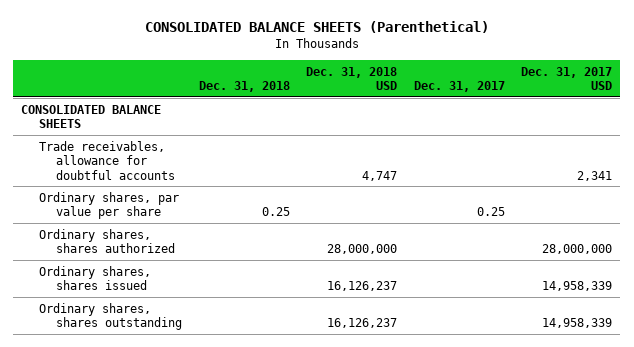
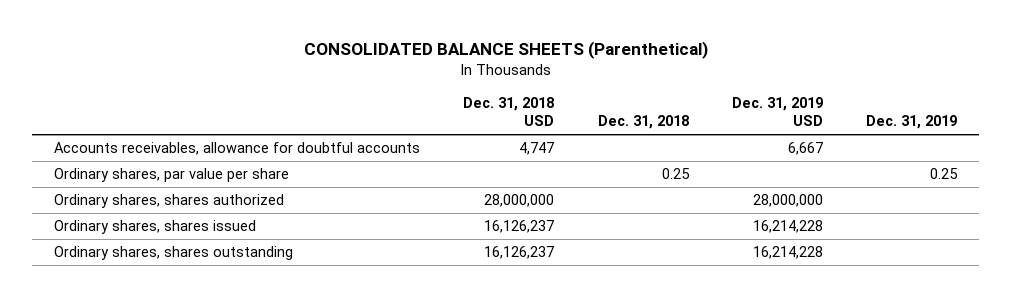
[413,81,505,93] Dec. 31, 2017 -> none
[521,66,613,91] Dec. 31, 2017 USD -> none
none -> [732,97,824,127] Dec. 31, 2019 USD
none -> [866,115,958,130] Dec. 31, 2019
[21,104,162,129] CONSOLIDATED BALANCE SHEETS -> none
[38,140,176,180] Trade receivables, allowance for doubtful accounts -> [54,142,421,156] Accounts receivables, allowance for doubtful accounts

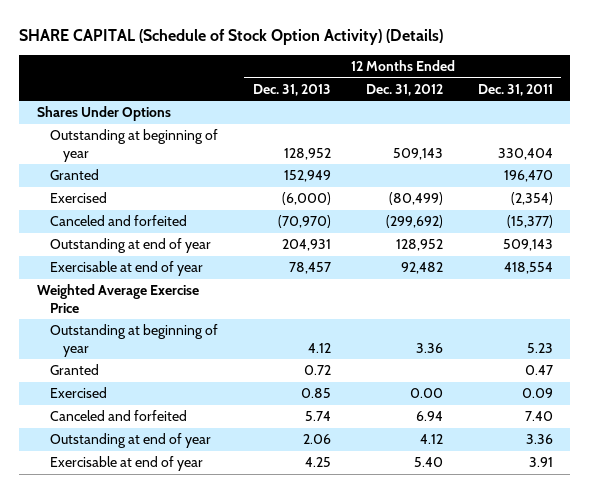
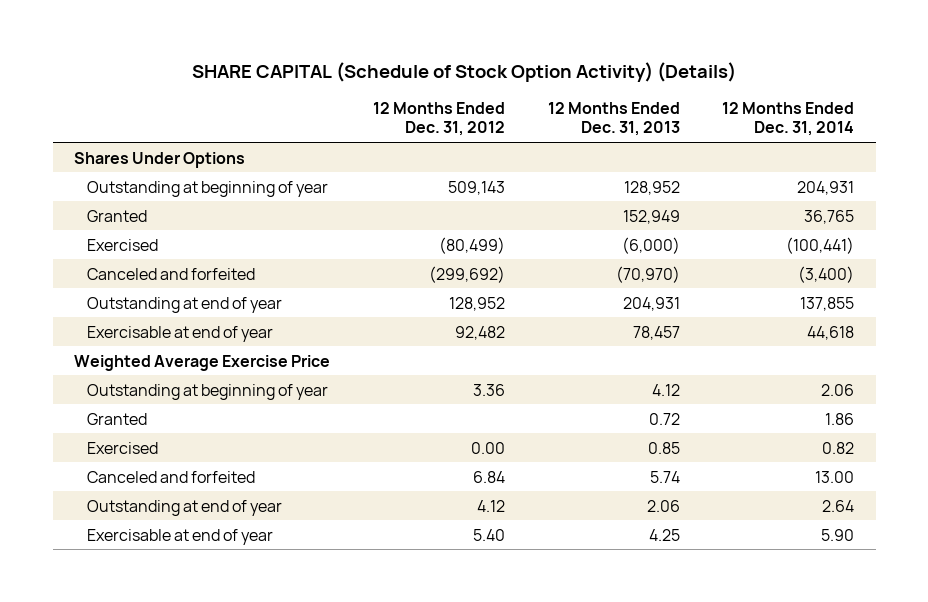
[477,83,553,96] Dec. 31, 2011 -> none
none -> [722,102,855,137] 12 Months Ended Dec. 31, 2014
[415,411,443,422] 6.94 -> [472,470,505,483] 6.84

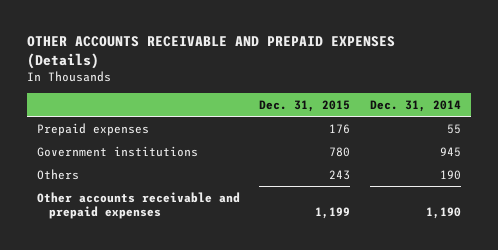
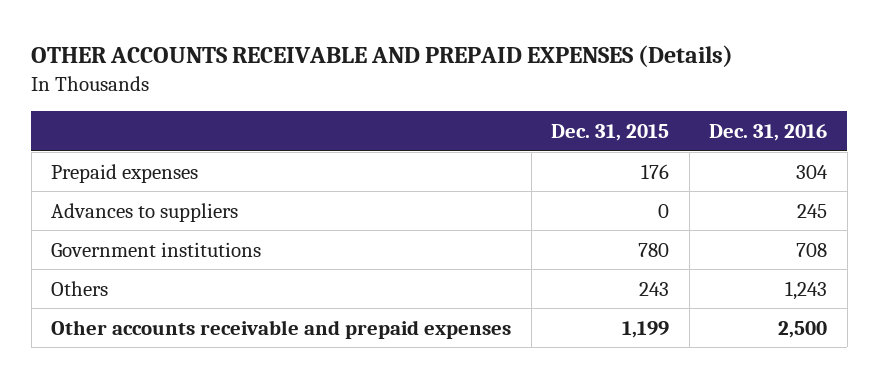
[370,100,462,113] Dec. 31, 2014 -> none
none -> [709,123,828,141] Dec. 31, 2016
none -> [51,202,239,222] Advances to suppliers

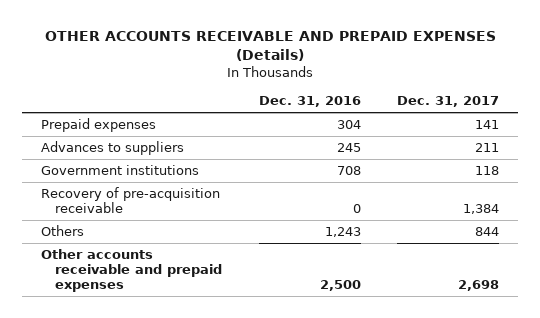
[551,123,670,141] Dec. 31, 2015 -> none
none -> [397,96,500,108] Dec. 31, 2017
none -> [40,187,220,213] Recovery of pre-acquisition receivable

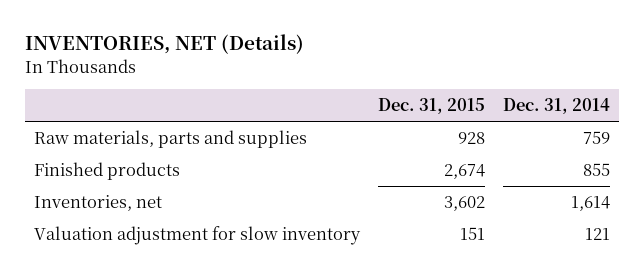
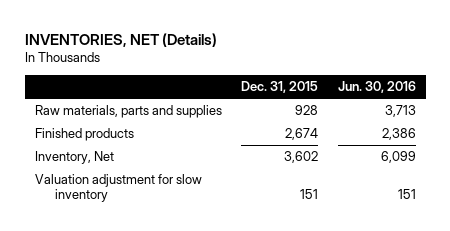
[502,98,610,115] Dec. 31, 2014 -> none
none -> [337,81,416,94] Jun. 30, 2016
[33,195,162,212] Inventories, net -> [34,151,114,165] Inventory, Net

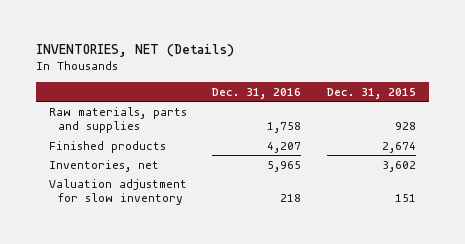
[337,81,416,94] Jun. 30, 2016 -> none
none -> [212,87,302,99] Dec. 31, 2016
[34,151,114,165] Inventory, Net -> [48,159,159,172] Inventories, net

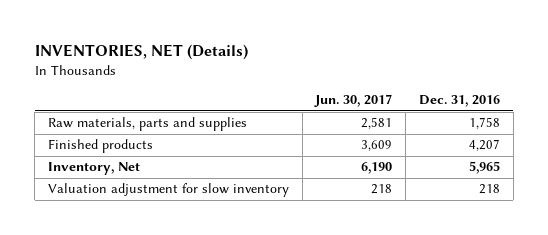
[327,87,417,99] Dec. 31, 2015 -> none
none -> [314,94,393,108] Jun. 30, 2017
[48,159,159,172] Inventories, net -> [47,162,140,176] Inventory, Net

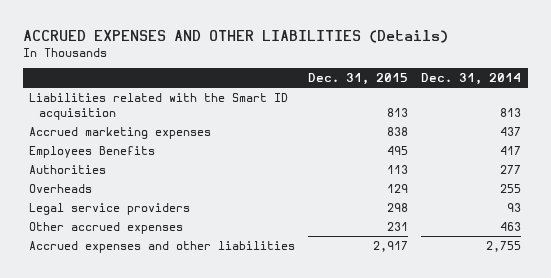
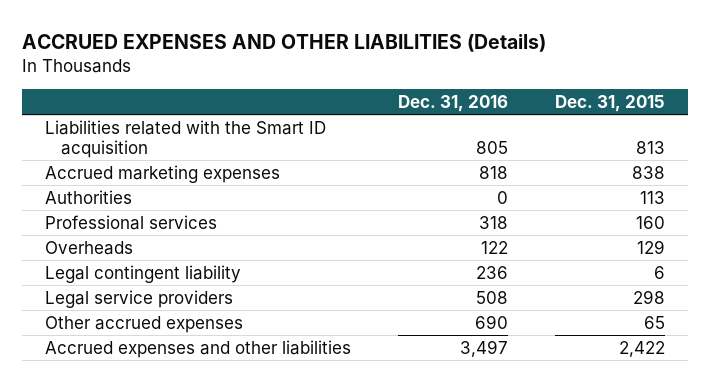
[421,73,522,86] Dec. 31, 2014 -> none
none -> [397,94,508,112] Dec. 31, 2016
[29,145,156,158] Employees Benefits -> none
none -> [45,214,218,230] Professional services
none -> [45,264,242,283] Legal contingent liability
[387,221,409,231] 231 -> [643,315,665,329] 65
[373,240,409,252] 2,917 -> [618,340,665,357] 2,422

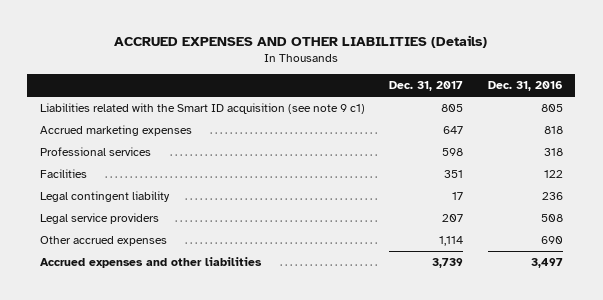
[554,94,665,112] Dec. 31, 2015 -> none
none -> [389,81,464,92] Dec. 31, 2017
[45,119,327,159] Liabilities related with the Smart ID acquisition -> [39,103,365,115] Liabilities related with the Smart ID acquisition (see note 9 c1)
[45,189,133,204] Authorities -> none
[45,240,134,255] Overheads -> [39,169,87,179] Facilities

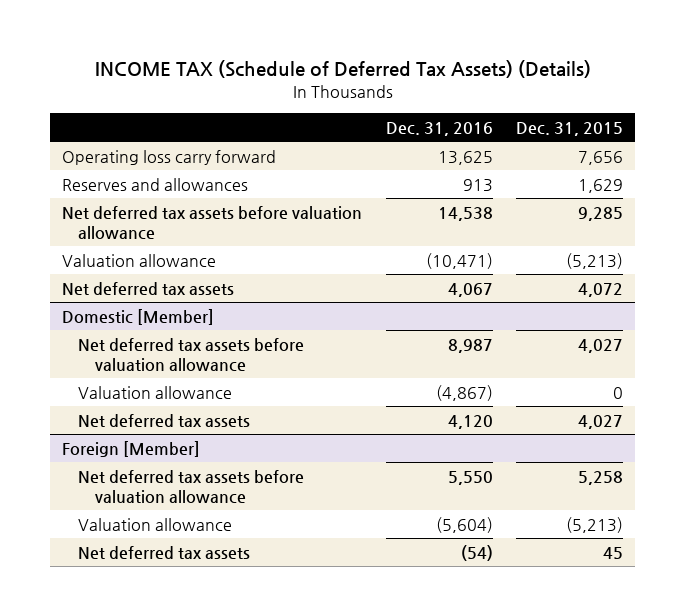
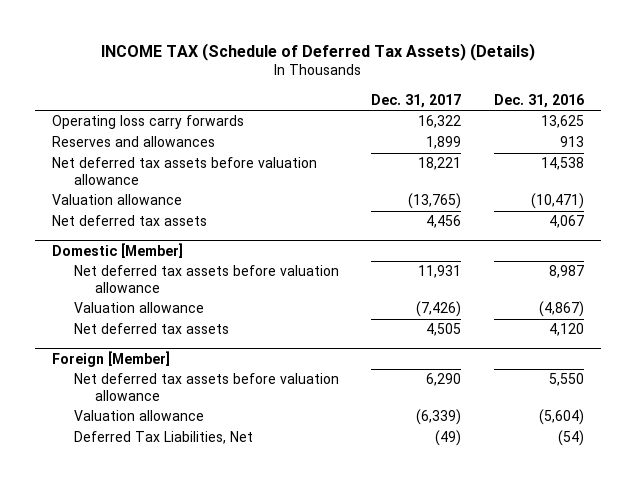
[516,121,624,136] Dec. 31, 2015 -> none
none -> [371,93,462,108] Dec. 31, 2017
[61,149,276,165] Operating loss carry forward -> [51,115,244,130] Operating loss carry forwards
[78,545,251,559] Net deferred tax assets -> [73,431,253,445] Deferred Tax Liabilities, Net

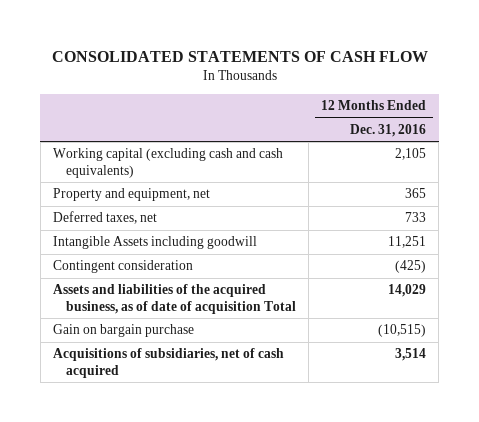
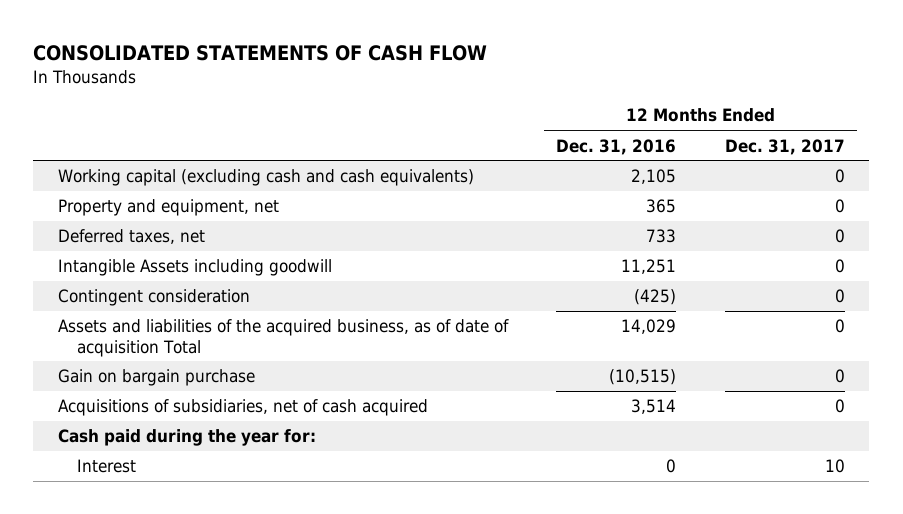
none -> [724,138,845,155] Dec. 31, 2017
none -> [57,429,316,447] Cash paid during the year for:
none -> [77,459,137,474] Interest

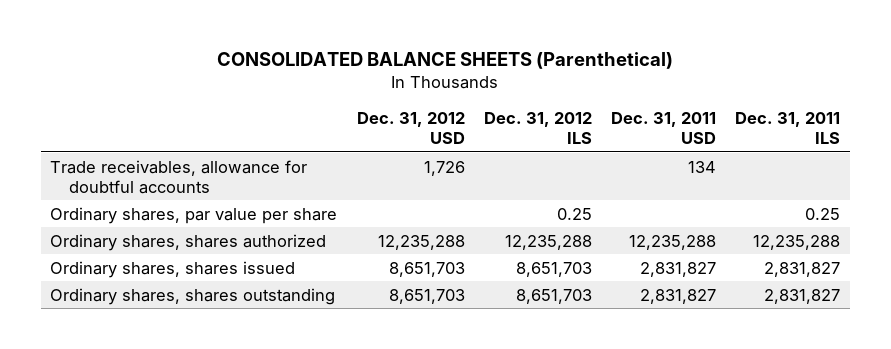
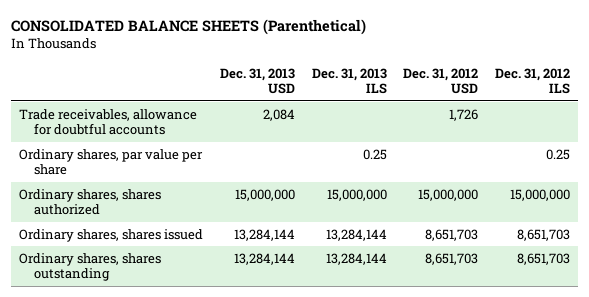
[611,111,717,145] Dec. 31, 2011 USD -> none
[735,111,841,145] Dec. 31, 2011 ILS -> none
none -> [219,67,295,94] Dec. 31, 2013 USD
none -> [311,67,387,94] Dec. 31, 2013 ILS
[377,234,465,250] 12,235,288 -> [418,188,479,201] 15,000,000
[504,234,592,250] 12,235,288 -> [509,188,570,201] 15,000,000

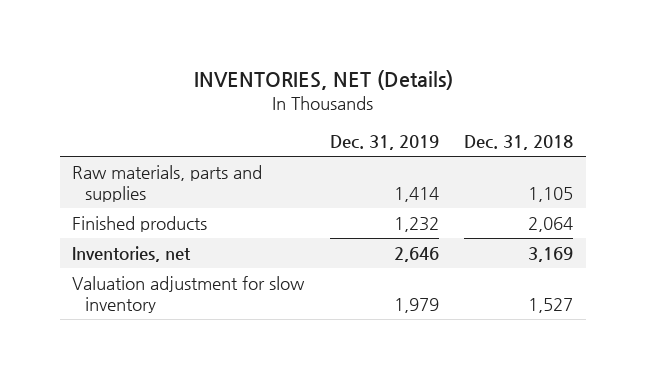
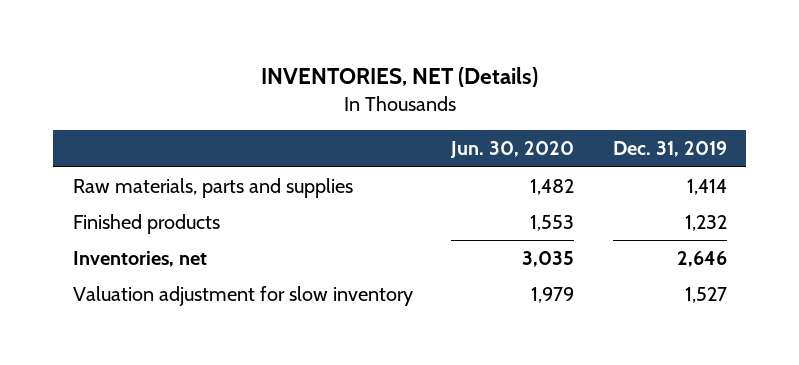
[464,135,574,151] Dec. 31, 2018 -> none
none -> [450,141,575,159] Jun. 30, 2020
[393,297,439,313] 1,979 -> [684,286,727,303] 1,527

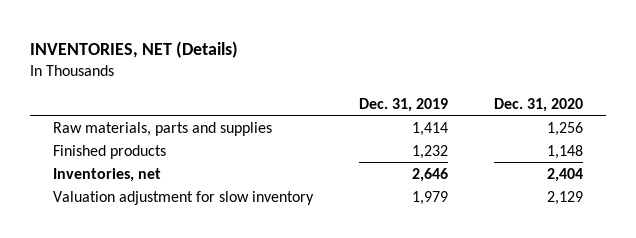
[450,141,575,159] Jun. 30, 2020 -> none
none -> [493,97,583,112] Dec. 31, 2020
[684,286,727,303] 1,527 -> [411,190,448,205] 1,979

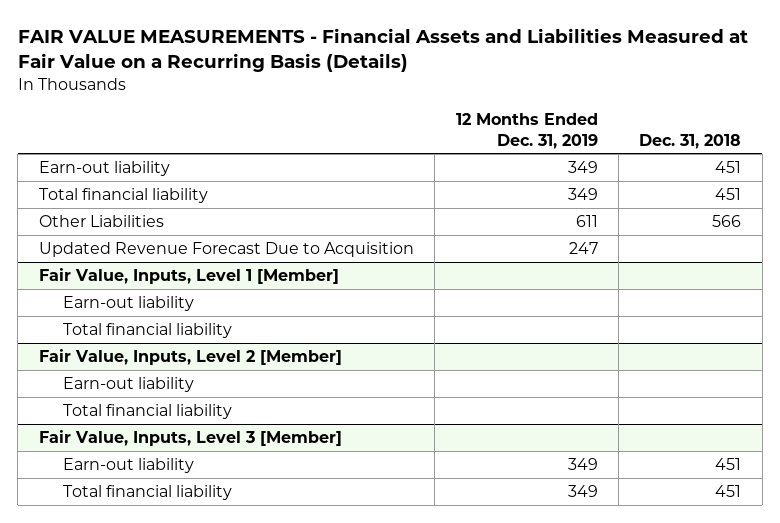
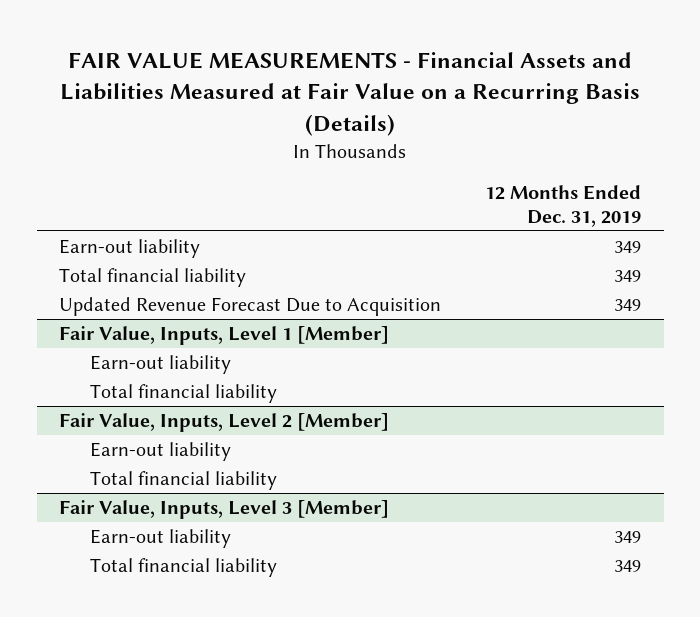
[639,133,742,149] Dec. 31, 2018 -> none
[38,215,164,228] Other Liabilities -> none
[568,242,598,255] 247 -> [614,298,642,311] 349

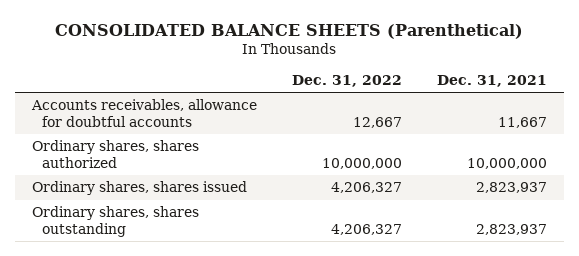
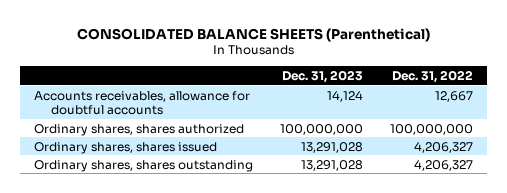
[436,75,547,88] Dec. 31, 2021 -> none
none -> [282,69,364,83] Dec. 31, 2023
[321,157,402,169] 10,000,000 -> [390,123,474,135] 100,000,000

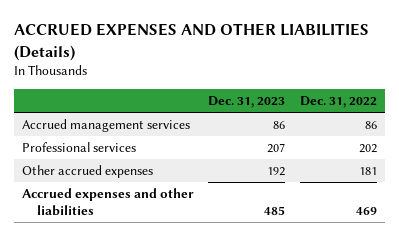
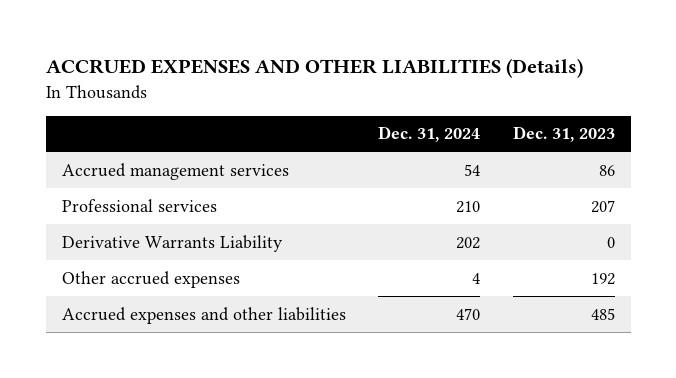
[300,96,378,109] Dec. 31, 2022 -> none
none -> [378,126,481,143] Dec. 31, 2024
none -> [61,234,283,252] Derivative Warrants Liability

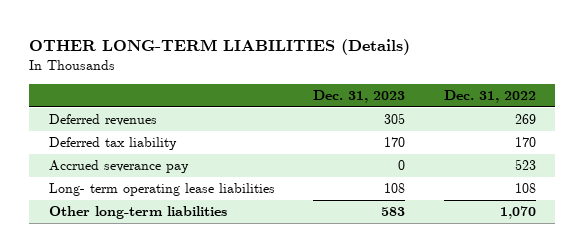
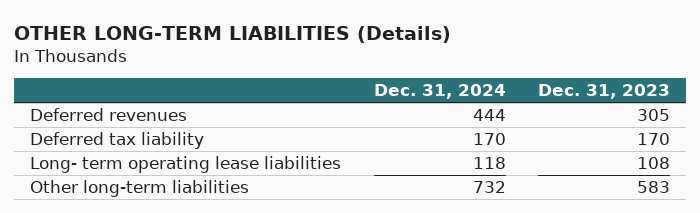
[443,89,536,103] Dec. 31, 2022 -> none
none -> [373,84,506,100] Dec. 31, 2024
[48,160,189,174] Accrued severance pay -> none

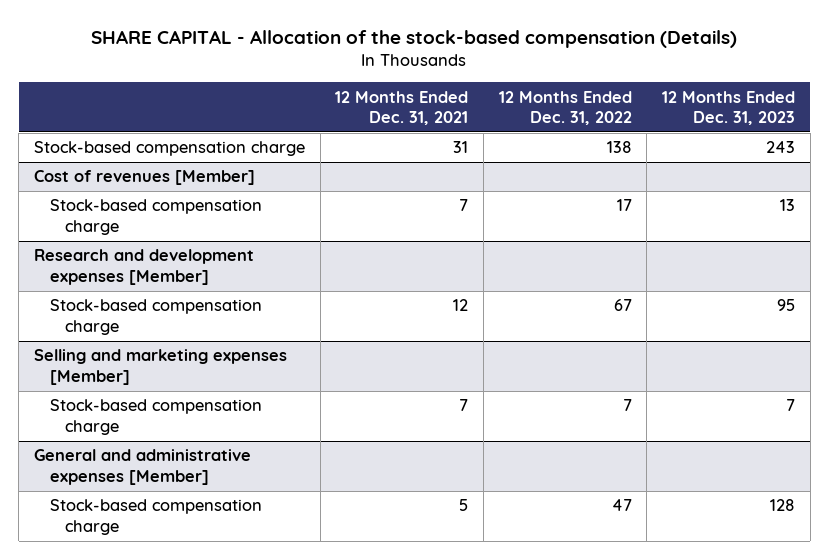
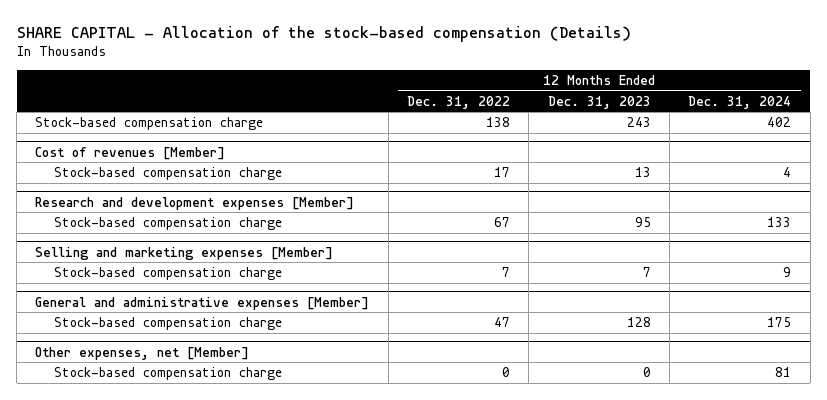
[335,90,469,126] 12 Months Ended Dec. 31, 2021 -> none
none -> [688,95,792,109] Dec. 31, 2024
none -> [35,346,250,360] Other expenses, net [Member]
none -> [54,367,283,381] Stock-based compensation charge

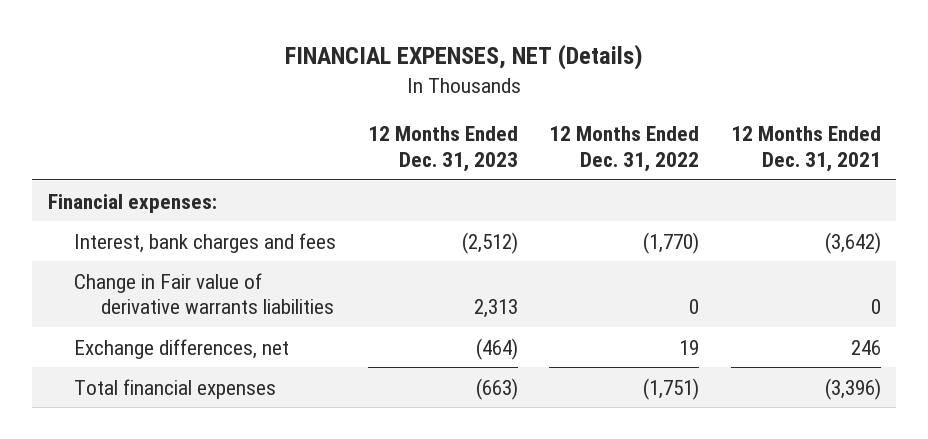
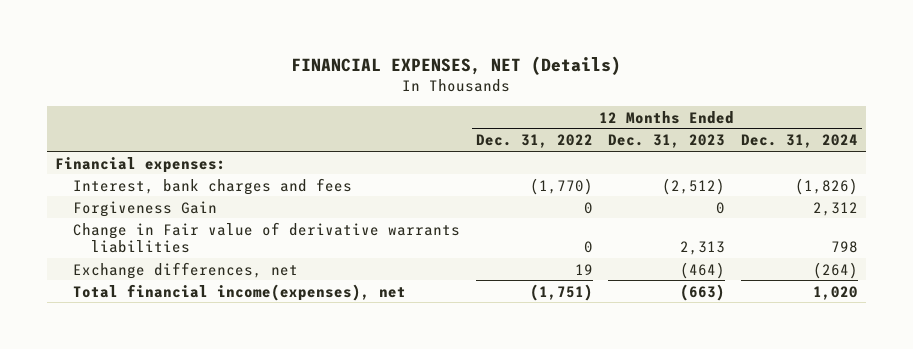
[730,126,881,173] 12 Months Ended Dec. 31, 2021 -> none
none -> [740,134,858,149] Dec. 31, 2024
none -> [72,200,217,217] Forgiveness Gain
[74,378,277,399] Total financial expenses -> [72,283,406,301] Total financial income(expenses), net

